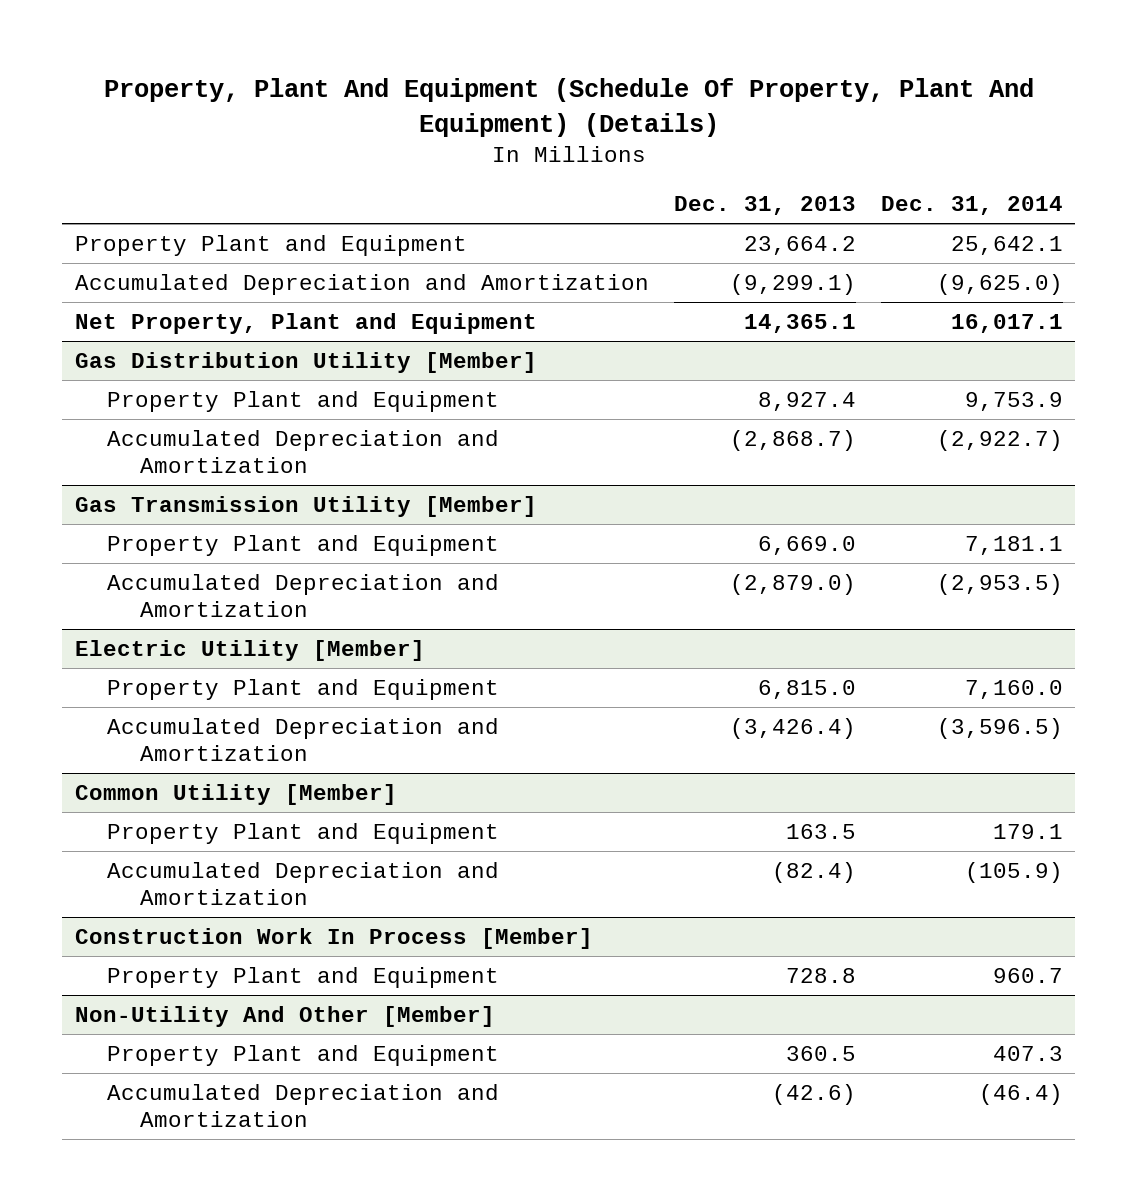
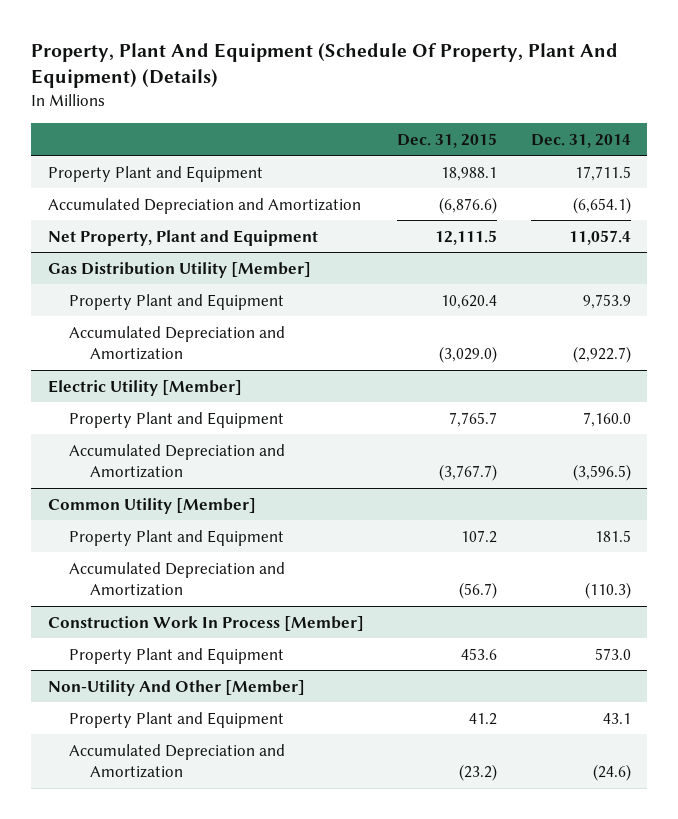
[673,196,856,216] Dec. 31, 2013 -> none
none -> [397,132,498,148] Dec. 31, 2015
[950,235,1063,255] 25,642.1 -> [574,165,631,181] 17,711.5
[936,273,1063,295] (9,625.0) -> [572,196,631,214] (6,654.1)
[950,313,1063,333] 16,017.1 -> [568,229,631,245] 11,057.4
[74,495,537,517] Gas Transmission Utility [Member] -> none
[107,534,500,556] Property Plant and Equipment -> none
[107,573,500,618] Accumulated Depreciation and Amortization -> none
[992,823,1063,839] 179.1 -> [594,529,631,542] 181.5
[964,861,1063,883] (105.9) -> [584,582,631,600] (110.3)
[992,967,1063,983] 960.7 -> [594,647,631,660] 573.0
[992,1045,1063,1061] 407.3 -> [602,712,631,724] 43.1
[978,1083,1063,1105] (46.4) -> [592,764,631,782] (24.6)

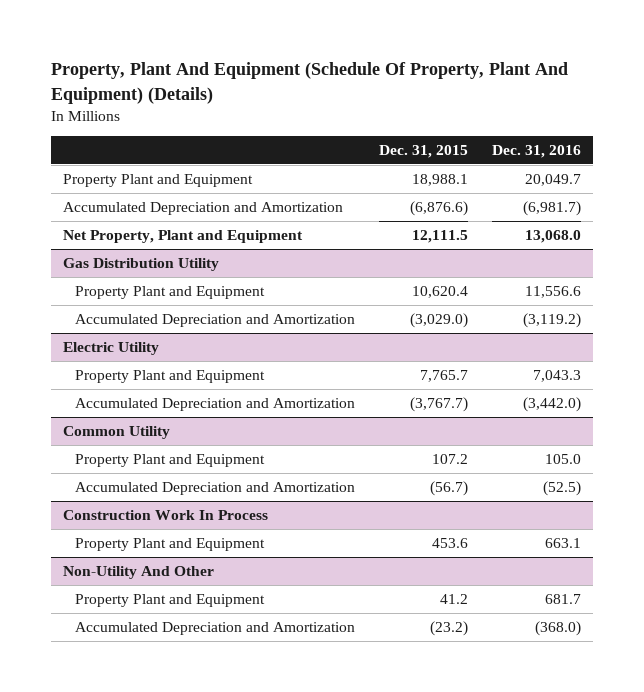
[530,133,631,148] Dec. 31, 2014 -> none
none -> [491,145,581,159] Dec. 31, 2016
[47,261,311,278] Gas Distribution Utility [Member] -> [63,257,220,271] Gas Distribution Utility
[47,379,242,396] Electric Utility [Member] -> [63,341,160,355] Electric Utility
[47,497,256,514] Common Utility [Member] -> [63,425,171,439] Common Utility
[47,615,364,631] Construction Work In Process [Member] -> [63,509,269,520] Construction Work In Process
[47,679,305,696] Non-Utility And Other [Member] -> [63,565,215,579] Non-Utility And Other

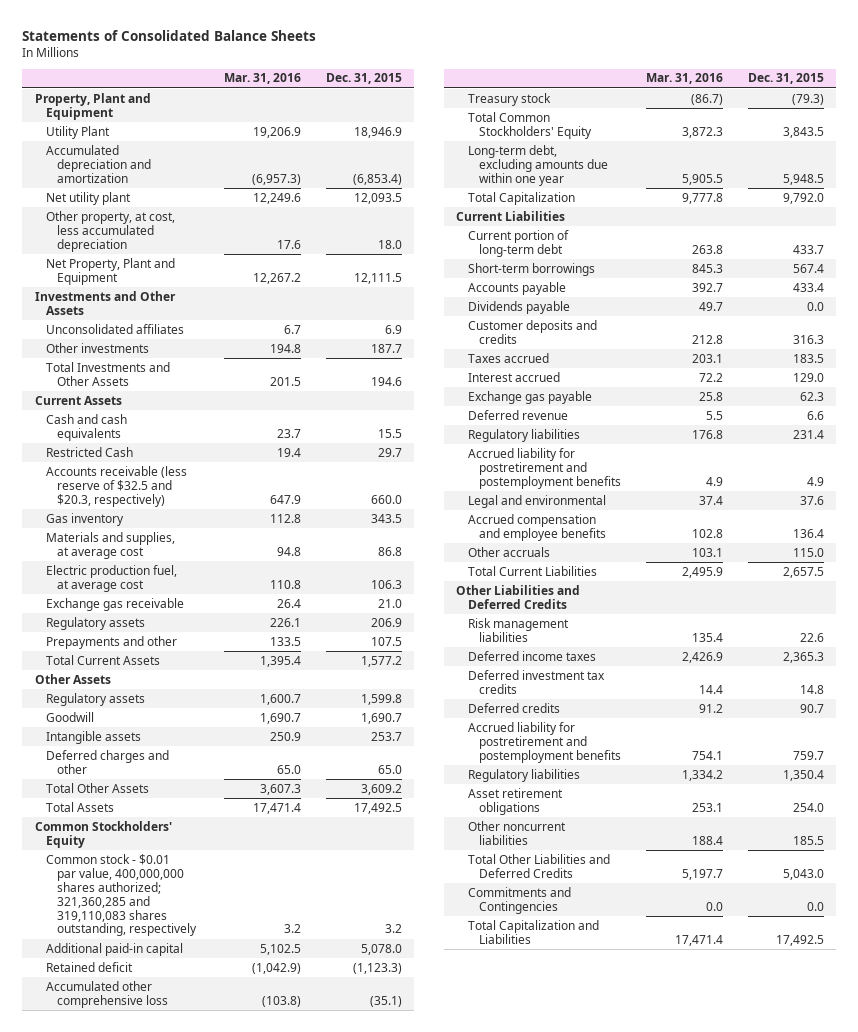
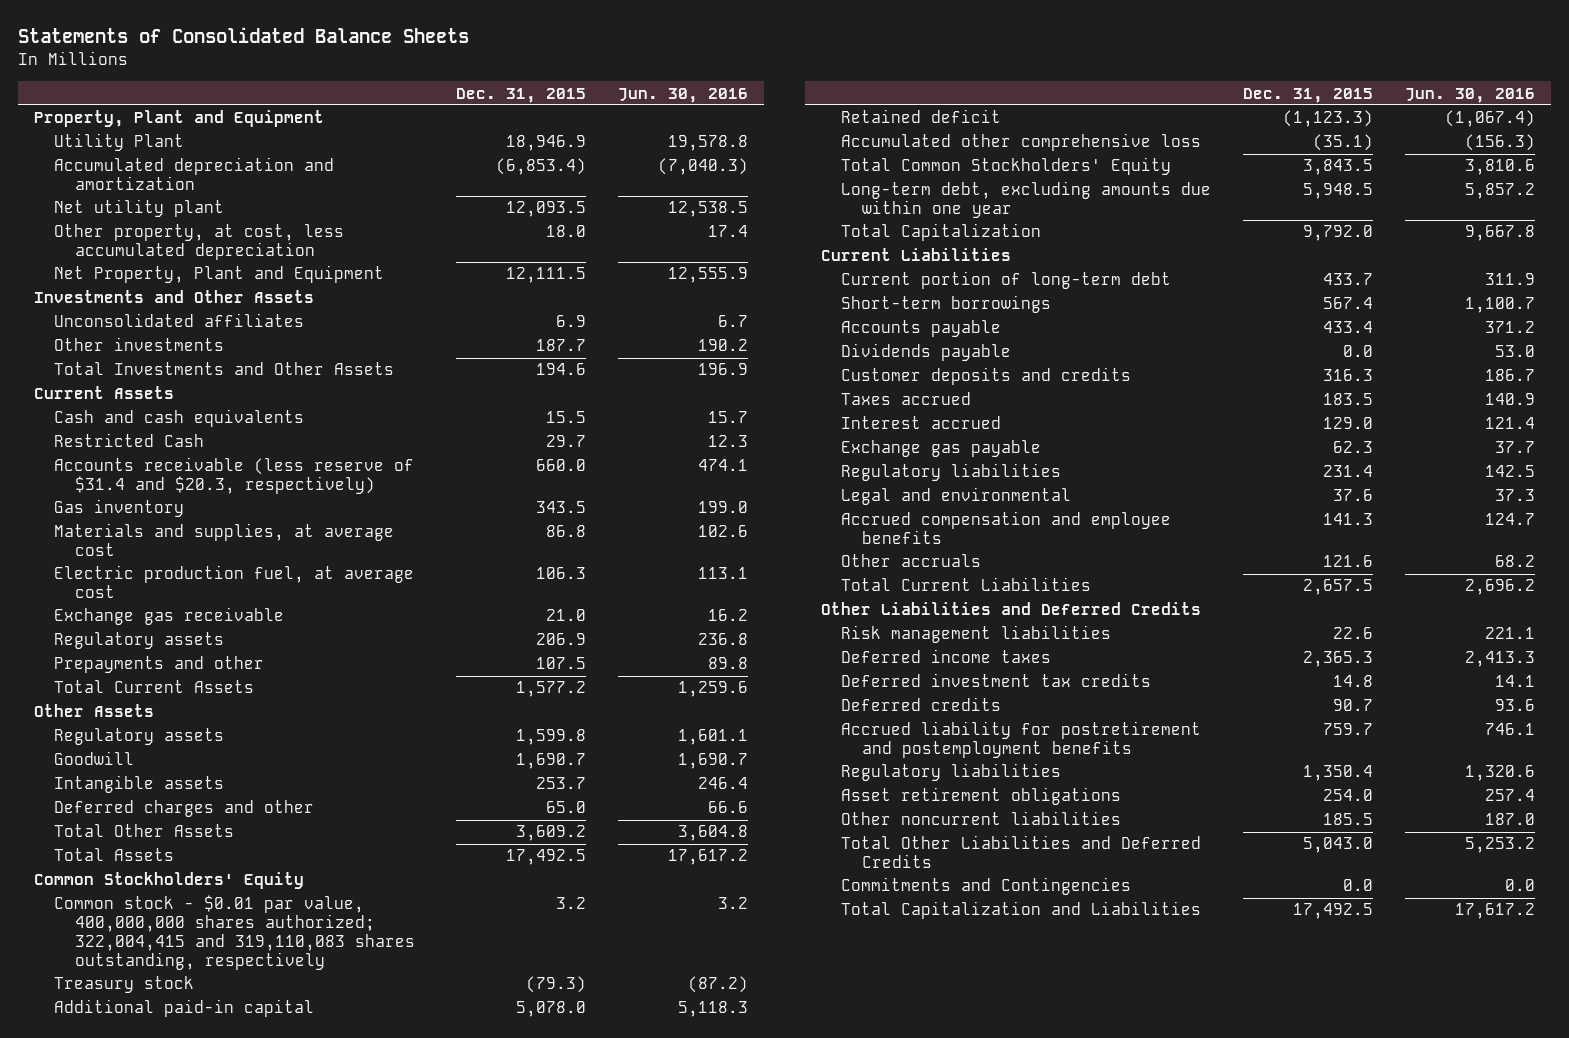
[224,73,302,85] Mar. 31, 2016 -> none
none -> [618,87,749,103] Jun. 30, 2016
[45,465,187,507] Accounts receivable (less reserve of $32.5 and $20.3, respectively) -> [54,457,415,495] Accounts receivable (less reserve of $31.4 and $20.3, respectively)
[45,853,198,937] Common stock - $0.01 par value, 400,000,000 shares authorized; 321,360,285 and 319,110,083 shares outstanding, respectively -> [54,895,415,970] Common stock - $0.01 par value, 400,000,000 shares authorized; 322,004,415 and 319,110,083 shares outstanding, respectively
[467,92,551,106] Treasury stock -> [54,976,195,994] Treasury stock
[467,409,568,420] Deferred revenue -> none
[467,447,622,489] Accrued liability for postretirement and postemployment benefits -> none
[792,528,824,538] 136.4 -> [1323,513,1374,526] 141.3
[792,547,824,557] 115.0 -> [1323,555,1374,568] 121.6

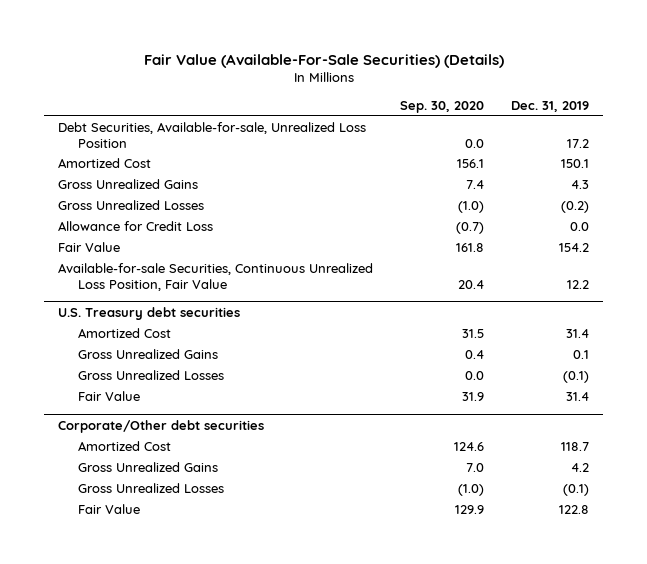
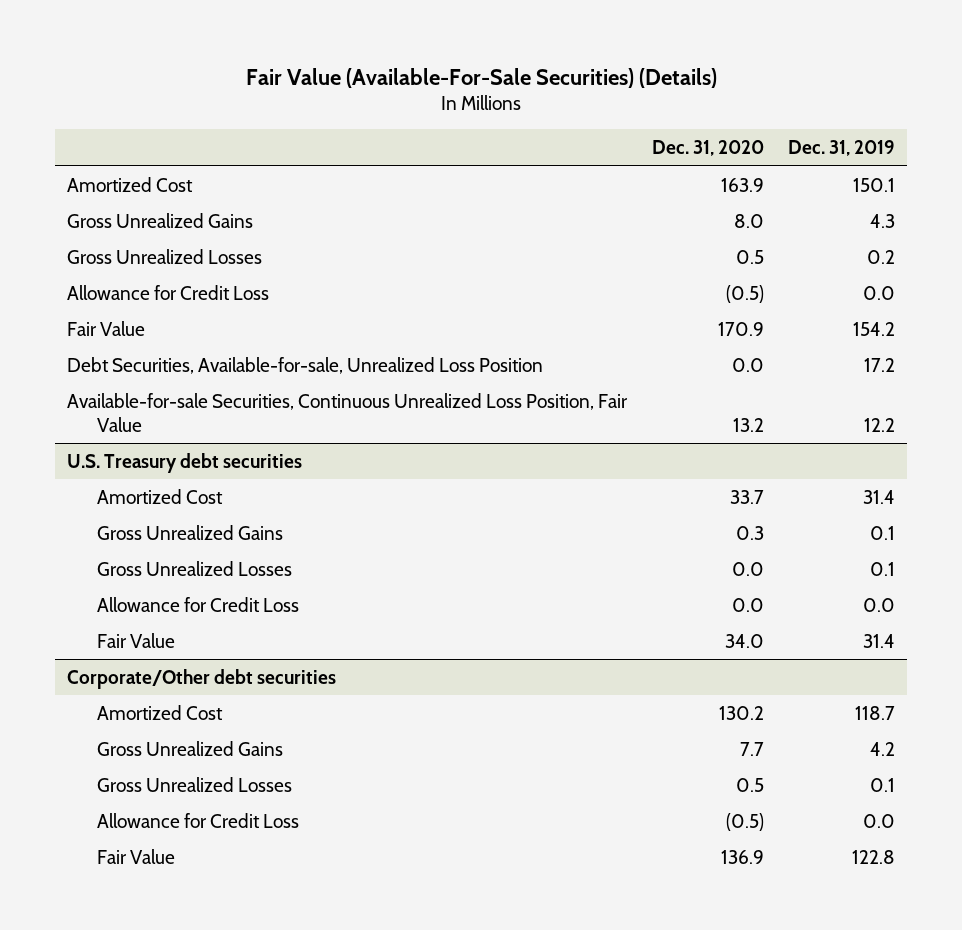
[400,101,485,114] Sep. 30, 2020 -> none
none -> [651,140,764,157] Dec. 31, 2020
[561,200,590,213] (0.2) -> [867,249,896,264] 0.2
[58,121,367,148] Debt Securities, Available-for-sale, Unrealized Loss Position -> [67,356,544,374] Debt Securities, Available-for-sale, Unrealized Loss Position
[563,370,590,383] (0.1) -> [870,561,896,576] 0.1
none -> [97,596,300,612] Allowance for Credit Loss
[563,483,590,496] (0.1) -> [870,777,896,792] 0.1
none -> [97,812,300,828] Allowance for Credit Loss

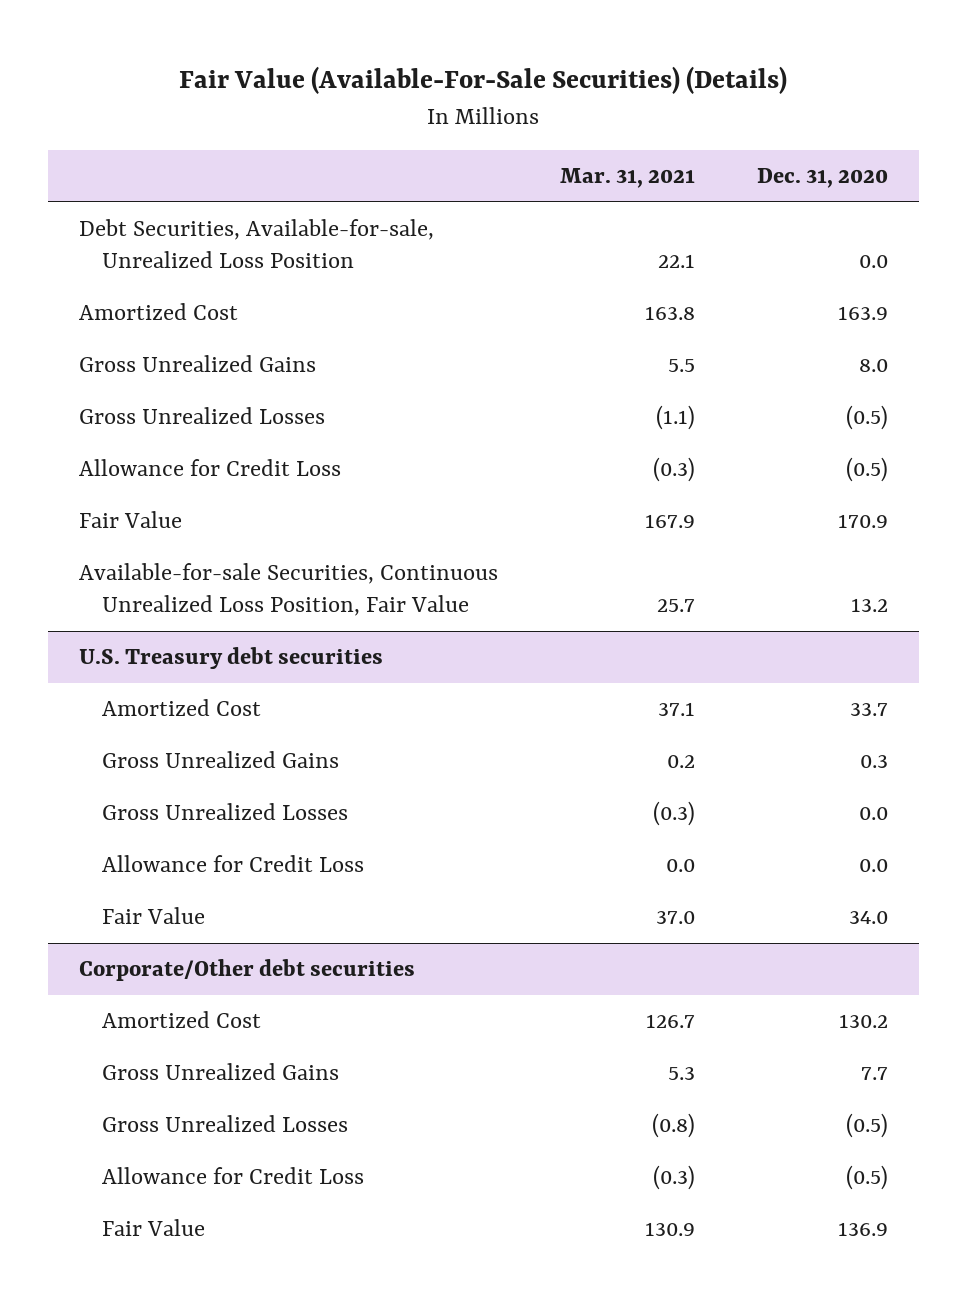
[788,140,896,157] Dec. 31, 2019 -> none
none -> [559,168,695,189] Mar. 31, 2021
[67,356,544,374] Debt Securities, Available-for-sale, Unrealized Loss Position -> [78,219,434,269] Debt Securities, Available-for-sale, Unrealized Loss Position
[735,249,764,264] 0.5 -> [846,405,889,431] (0.5)
[735,777,764,792] 0.5 -> [846,1113,889,1139] (0.5)

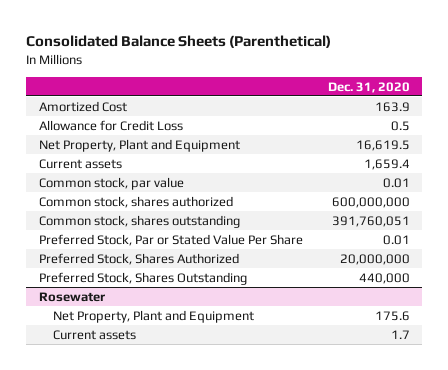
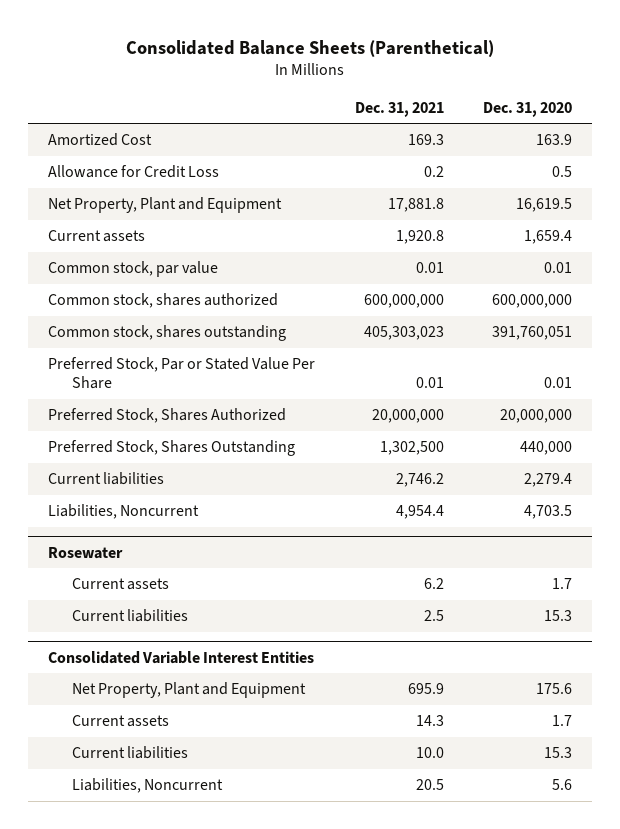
none -> [354,101,444,117] Dec. 31, 2021
none -> [48,472,165,486] Current liabilities
none -> [48,504,200,520] Liabilities, Noncurrent
none -> [71,578,169,591] Current assets
none -> [71,609,188,623] Current liabilities
none -> [48,650,315,664] Consolidated Variable Interest Entities
none -> [71,746,188,760] Current liabilities
none -> [71,778,223,794] Liabilities, Noncurrent

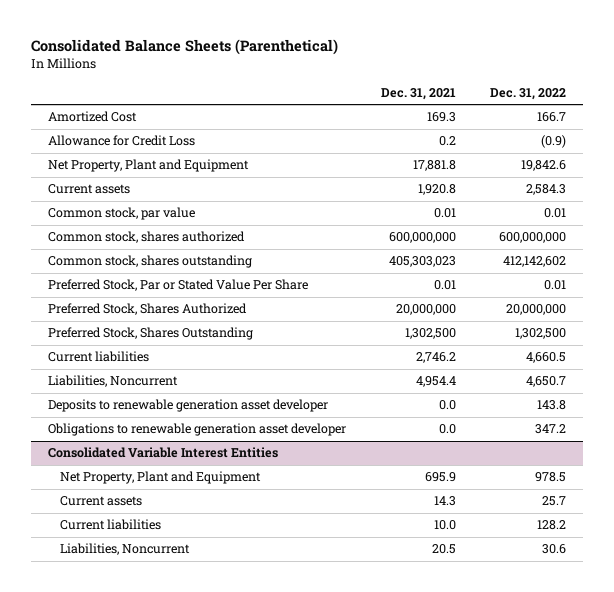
[483,101,573,117] Dec. 31, 2020 -> none
none -> [489,87,566,100] Dec. 31, 2022
[48,546,124,559] Rosewater -> none
[71,578,169,591] Current assets -> none
[71,609,188,623] Current liabilities -> none
none -> [48,399,329,413] Deposits to renewable generation asset developer
none -> [48,423,347,437] Obligations to renewable generation asset developer

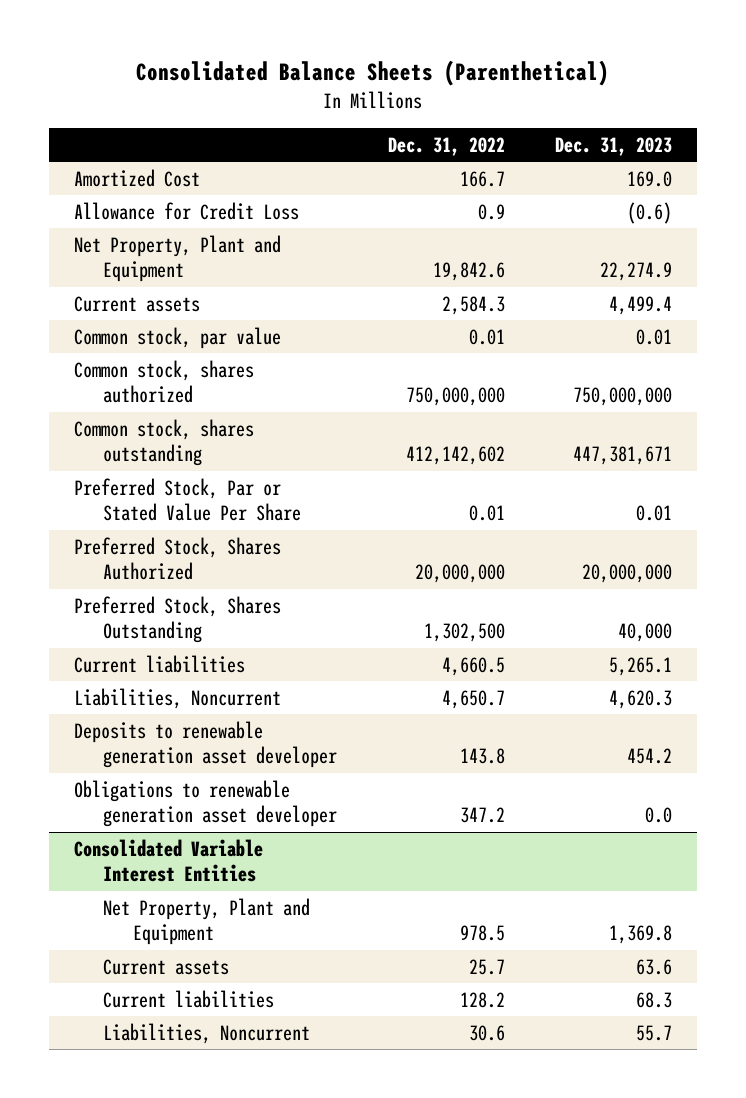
[380,87,456,100] Dec. 31, 2021 -> none
none -> [554,136,672,156] Dec. 31, 2023
[540,135,566,149] (0.9) -> [477,203,505,220] 0.9
[498,232,566,244] 600,000,000 -> [405,387,505,407] 750,000,000

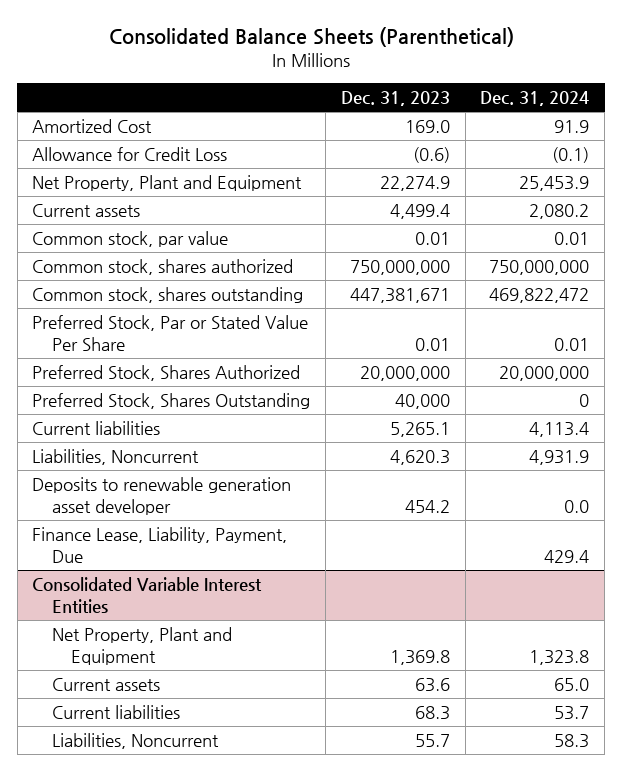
[387,136,505,156] Dec. 31, 2022 -> none
none -> [480,90,590,106] Dec. 31, 2024
[73,779,338,828] Obligations to renewable generation asset developer -> none
none -> [32,527,288,563] Finance Lease, Liability, Payment, Due

